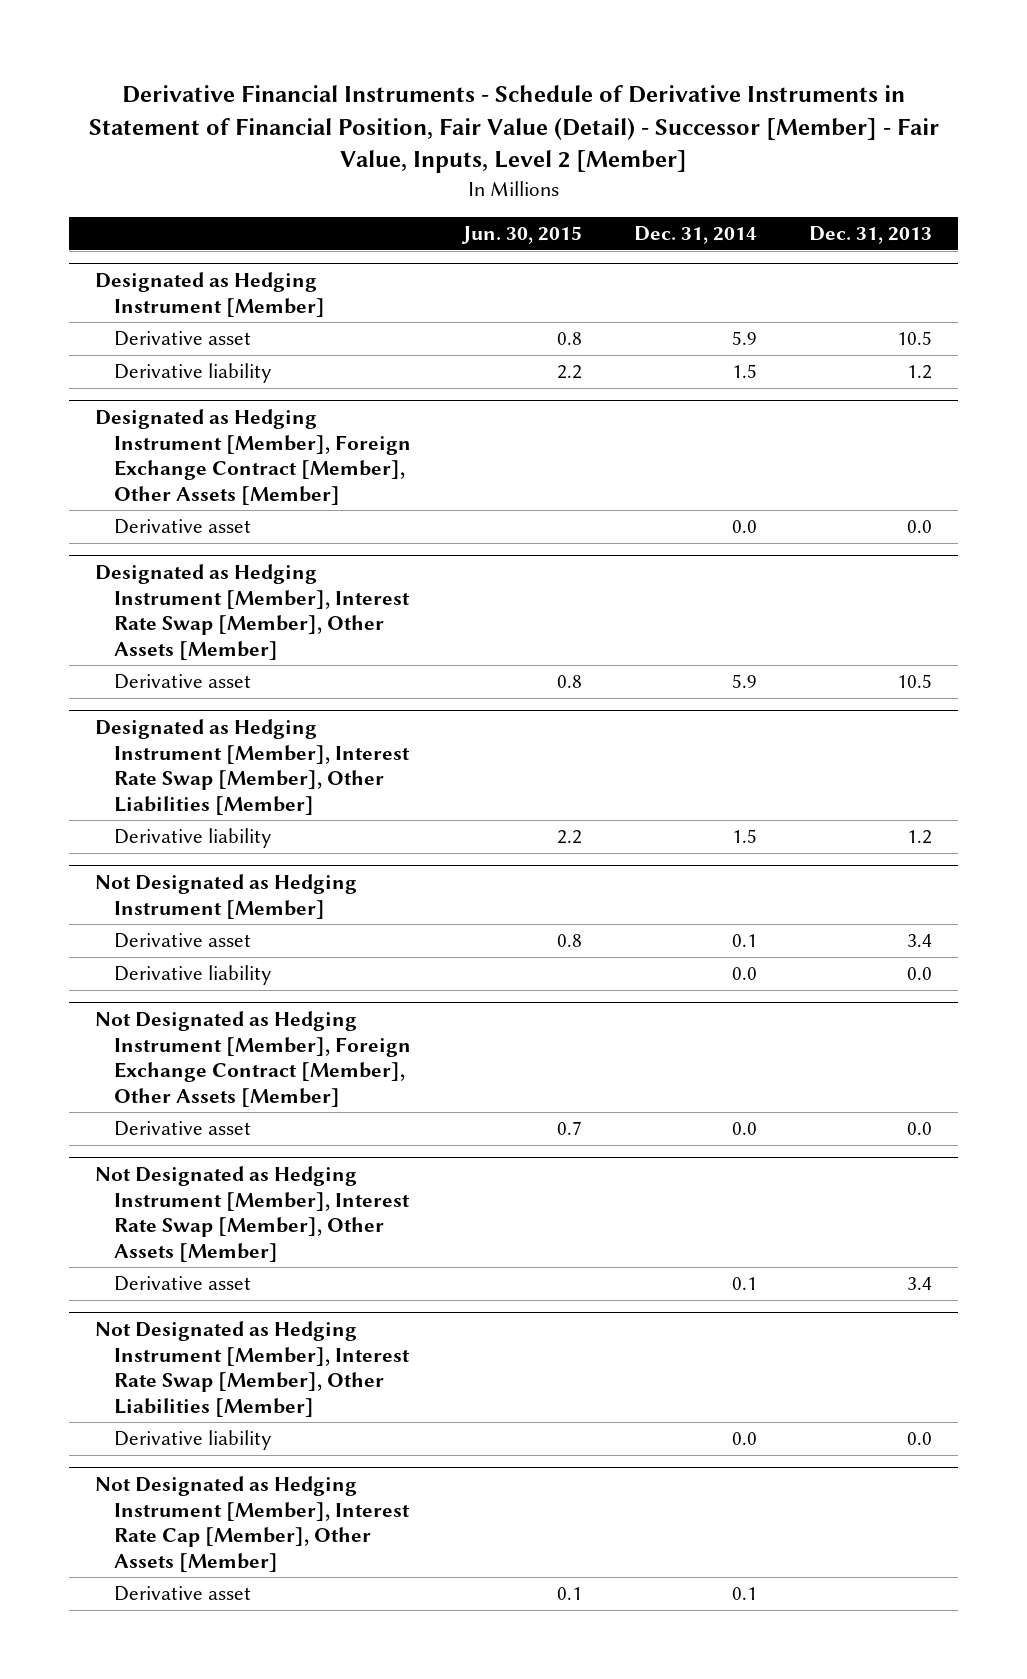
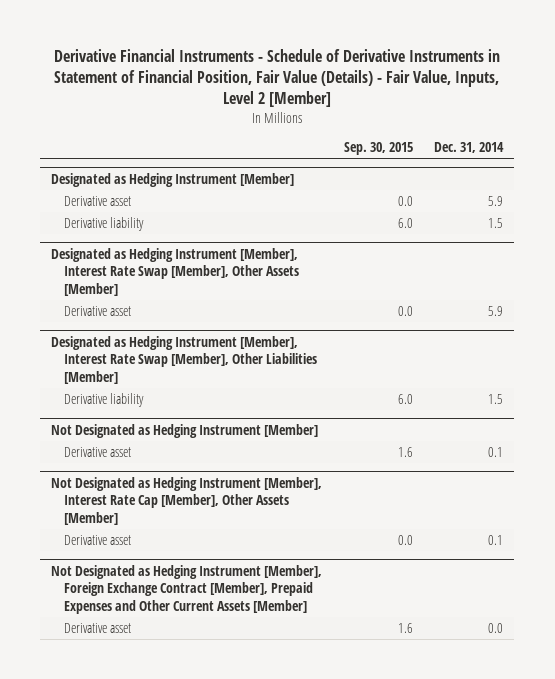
[88,85,939,174] Derivative Financial Instruments - Schedule of Derivative Instruments in Statement of Financial Position, Fair Value (Detail) - Successor [Member] - Fair Value, Inputs, Level 2 [Member] -> [54,48,501,108] Derivative Financial Instruments - Schedule of Derivative Instruments in Statement of Financial Position, Fair Value (Details) - Fair Value, Inputs, Level 2 [Member]
[460,226,582,245] Jun. 30, 2015 -> none
[808,226,932,245] Dec. 31, 2013 -> none
none -> [343,142,413,156] Sep. 30, 2015
[95,409,411,505] Designated as Hedging Instrument [Member], Foreign Exchange Contract [Member], Other Assets [Member] -> none
[113,519,251,535] Derivative asset -> none
[113,965,272,986] Derivative liability -> none
[95,1011,411,1107] Not Designated as Hedging Instrument [Member], Foreign Exchange Contract [Member], Other Assets [Member] -> none
[113,1121,251,1137] Derivative asset -> none
[95,1166,410,1262] Not Designated as Hedging Instrument [Member], Interest Rate Swap [Member], Other Assets [Member] -> none
[113,1276,251,1292] Derivative asset -> none
[95,1321,410,1417] Not Designated as Hedging Instrument [Member], Interest Rate Swap [Member], Other Liabilities [Member] -> none
[113,1430,272,1451] Derivative liability -> none
none -> [51,564,323,614] Not Designated as Hedging Instrument [Member], Foreign Exchange Contract [Member], Prepaid Expenses and Other Current Assets [Member]
none -> [63,622,131,633] Derivative asset

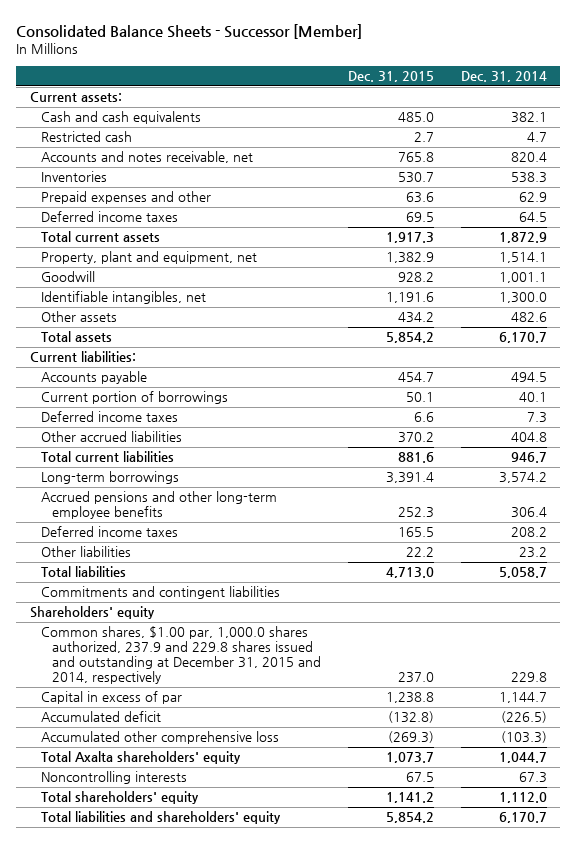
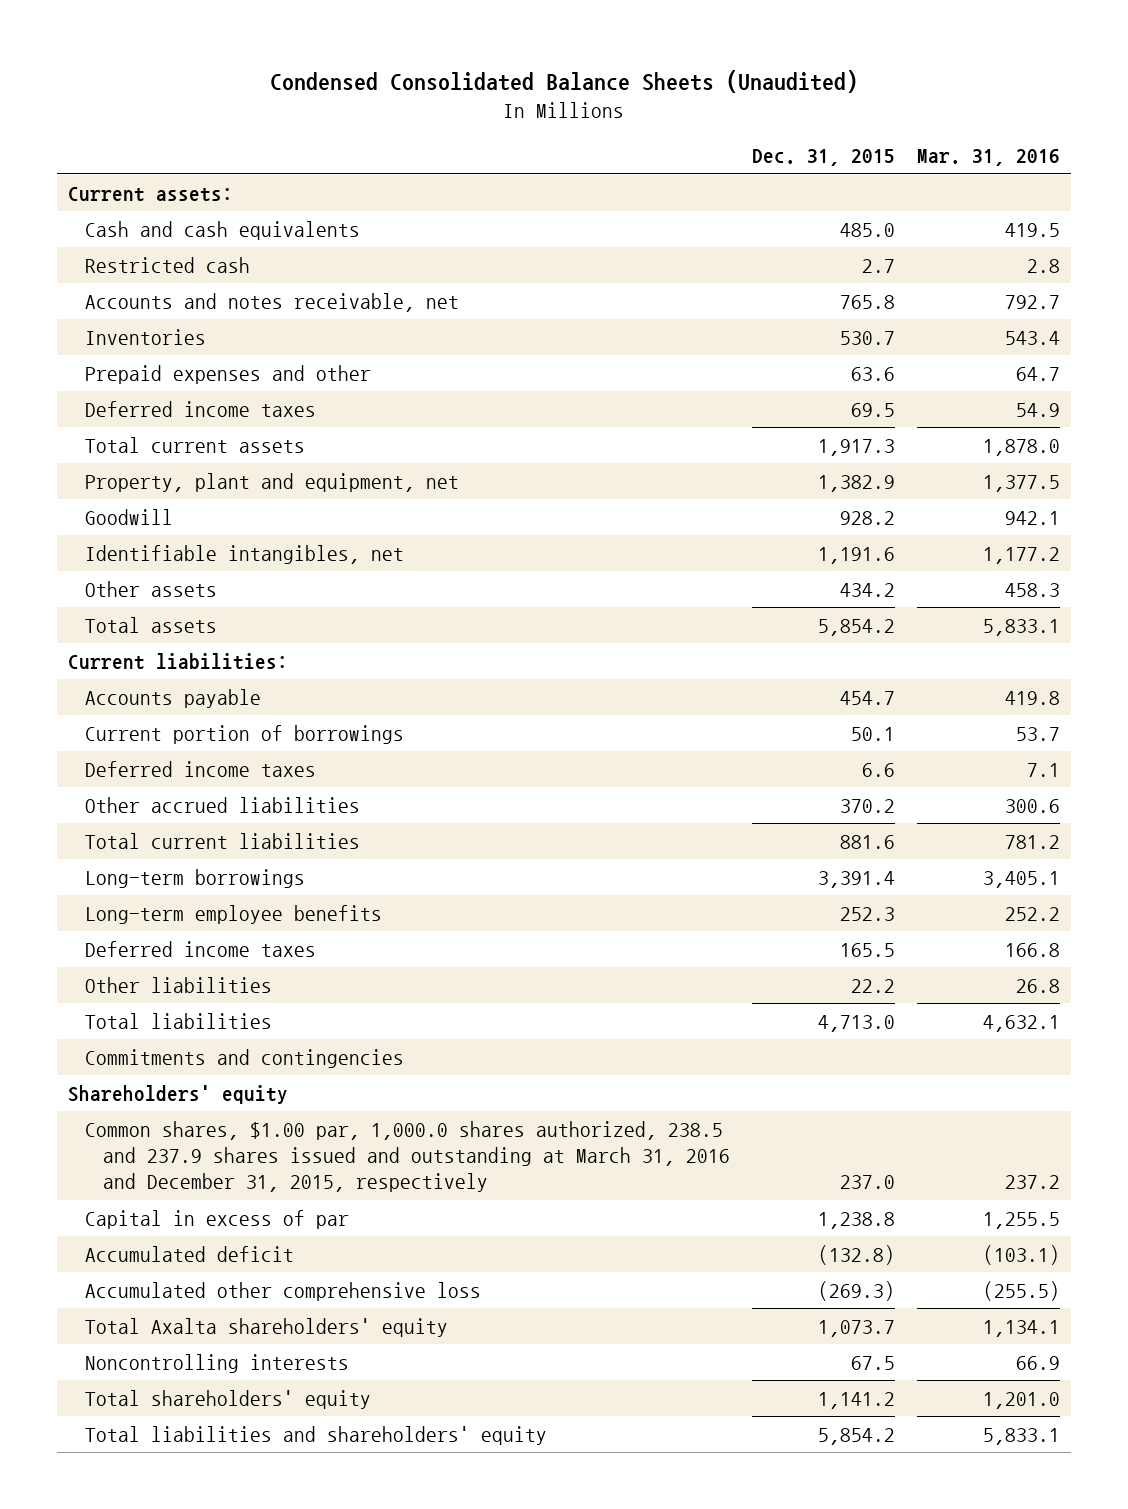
[16,23,363,39] Consolidated Balance Sheets - Successor [Member] -> [270,70,859,94] Condensed Consolidated Balance Sheets (Unaudited)
[460,71,547,83] Dec. 31, 2014 -> none
none -> [917,149,1061,167] Mar. 31, 2016
[40,491,277,520] Accrued pensions and other long-term employee benefits -> [85,904,383,924] Long-term employee benefits
[40,586,280,600] Commitments and contingent liabilities -> [85,1048,405,1068] Commitments and contingencies
[40,626,322,685] Common shares, $1.00 par, 1,000.0 shares authorized, 237.9 and 229.8 shares issued and outstanding at December 31, 2015 and 2014, respectively -> [85,1120,730,1193] Common shares, $1.00 par, 1,000.0 shares authorized, 238.5 and 237.9 shares issued and outstanding at March 31, 2016 and December 31, 2015, respectively

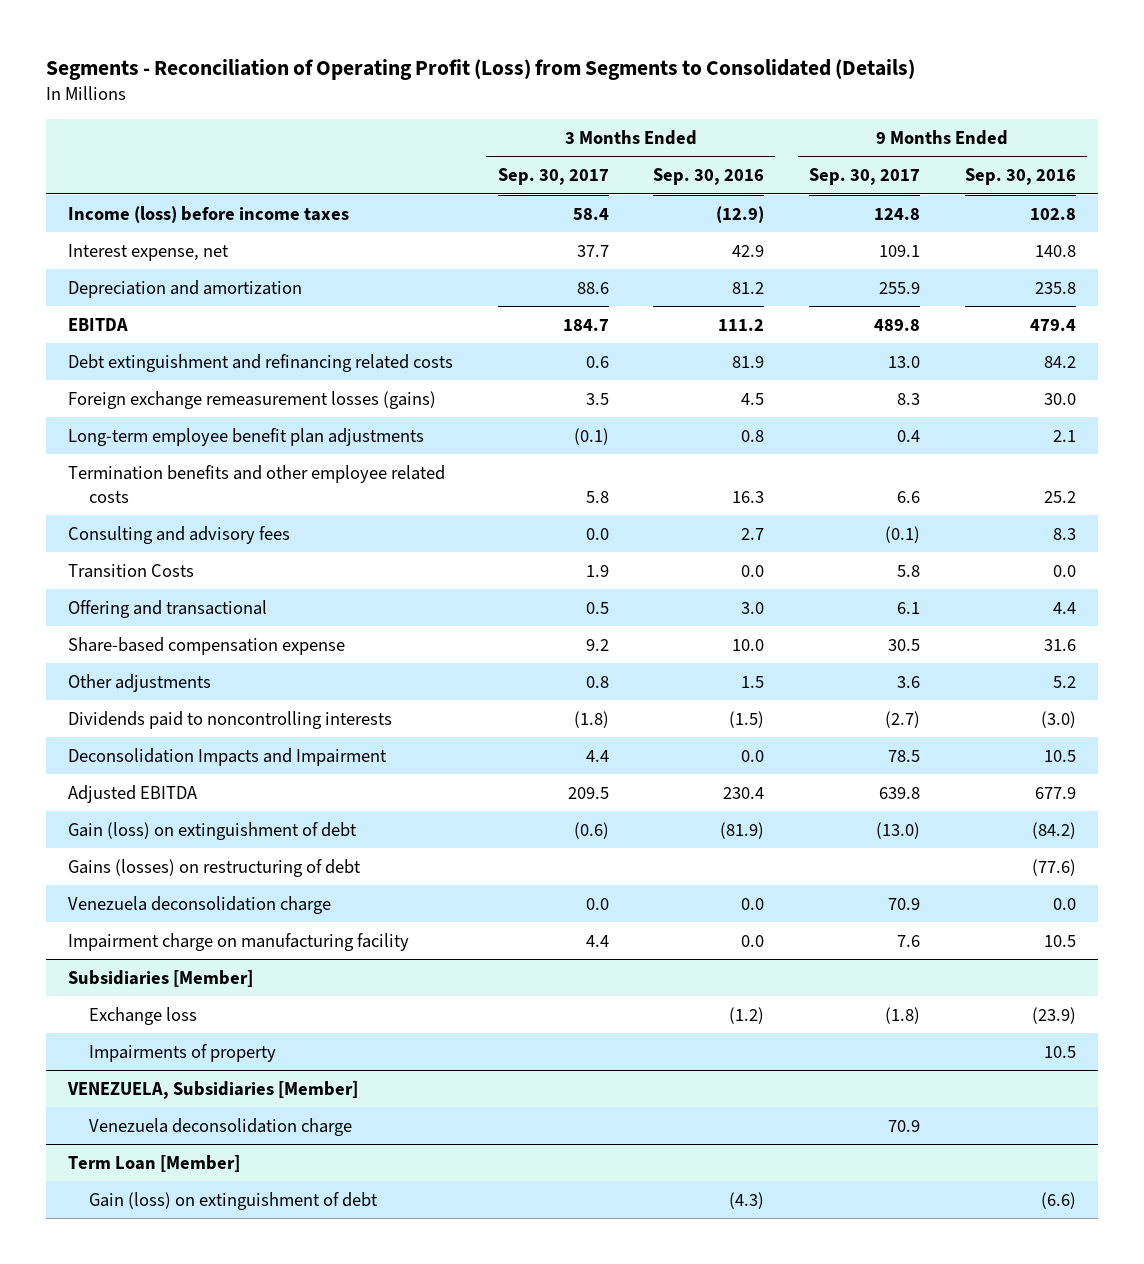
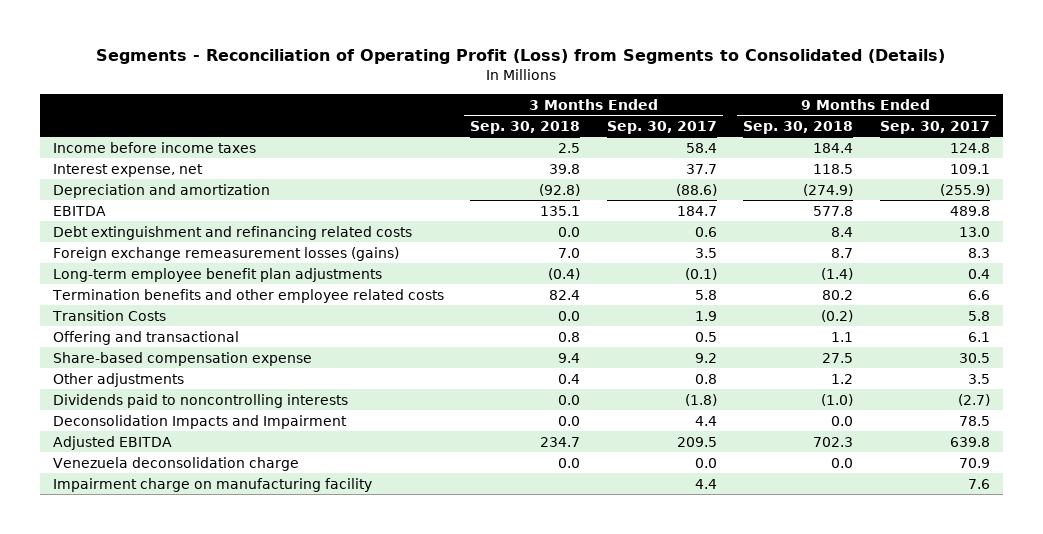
[653,168,765,186] Sep. 30, 2016 -> none
[964,168,1076,186] Sep. 30, 2016 -> none
none -> [470,120,581,134] Sep. 30, 2018
none -> [743,120,854,134] Sep. 30, 2018
[67,205,349,223] Income (loss) before income taxes -> [52,141,256,153] Income before income taxes
[576,281,609,294] 88.6 -> [675,183,717,196] (88.6)
[878,281,920,294] 255.9 -> [939,183,990,196] (255.9)
[67,525,290,544] Consulting and advisory fees -> none
[896,675,920,688] 3.6 -> [967,373,990,384] 3.5
[67,821,357,840] Gain (loss) on extinguishment of debt -> none
[67,858,361,877] Gains (losses) on restructuring of debt -> none
[67,969,253,987] Subsidiaries [Member] -> none
[88,1006,197,1025] Exchange loss -> none
[88,1043,276,1062] Impairments of property -> none
[66,1080,358,1099] VENEZUELA, Subsidiaries [Member] -> none
[88,1117,352,1136] Venezuela deconsolidation charge -> none
[67,1154,240,1172] Term Loan [Member] -> none
[88,1191,378,1210] Gain (loss) on extinguishment of debt -> none

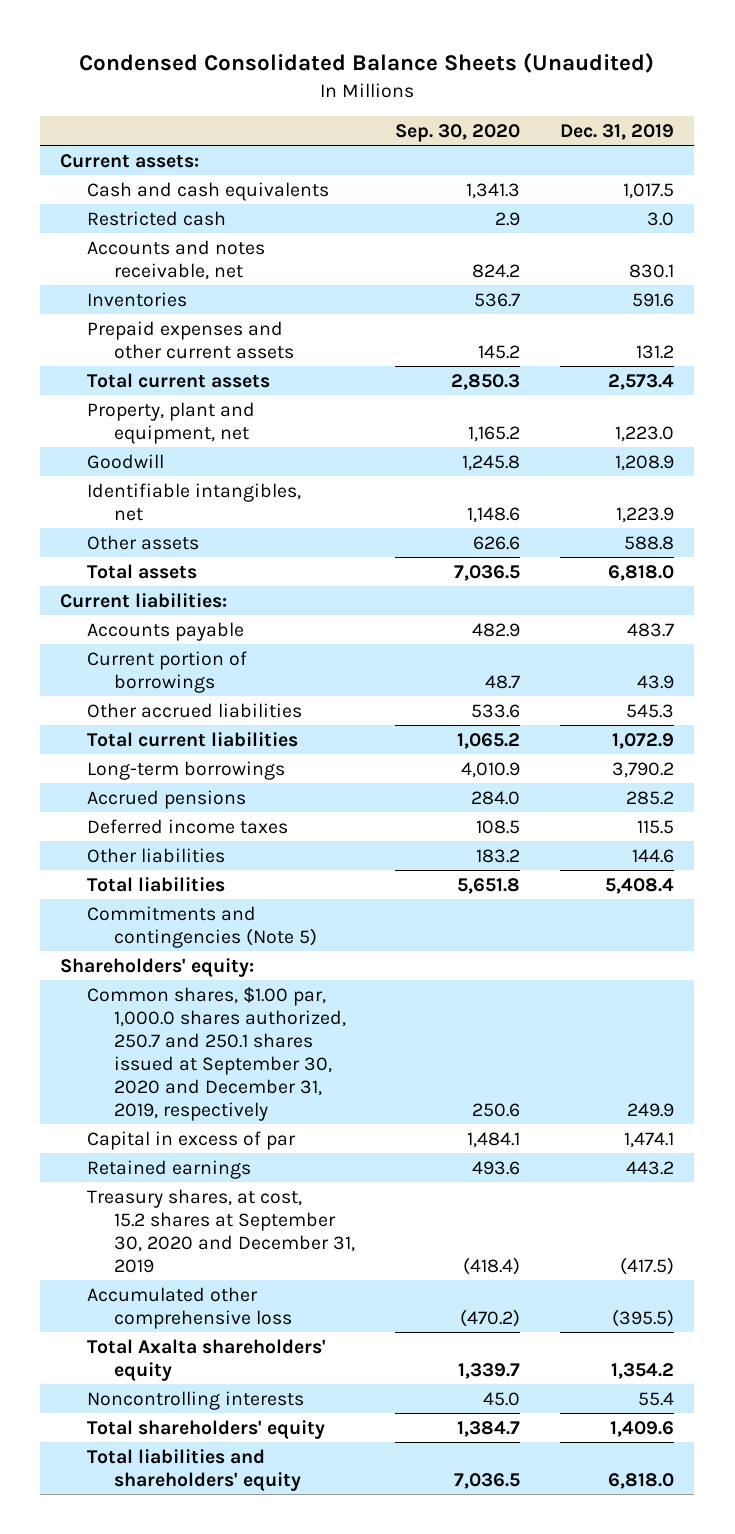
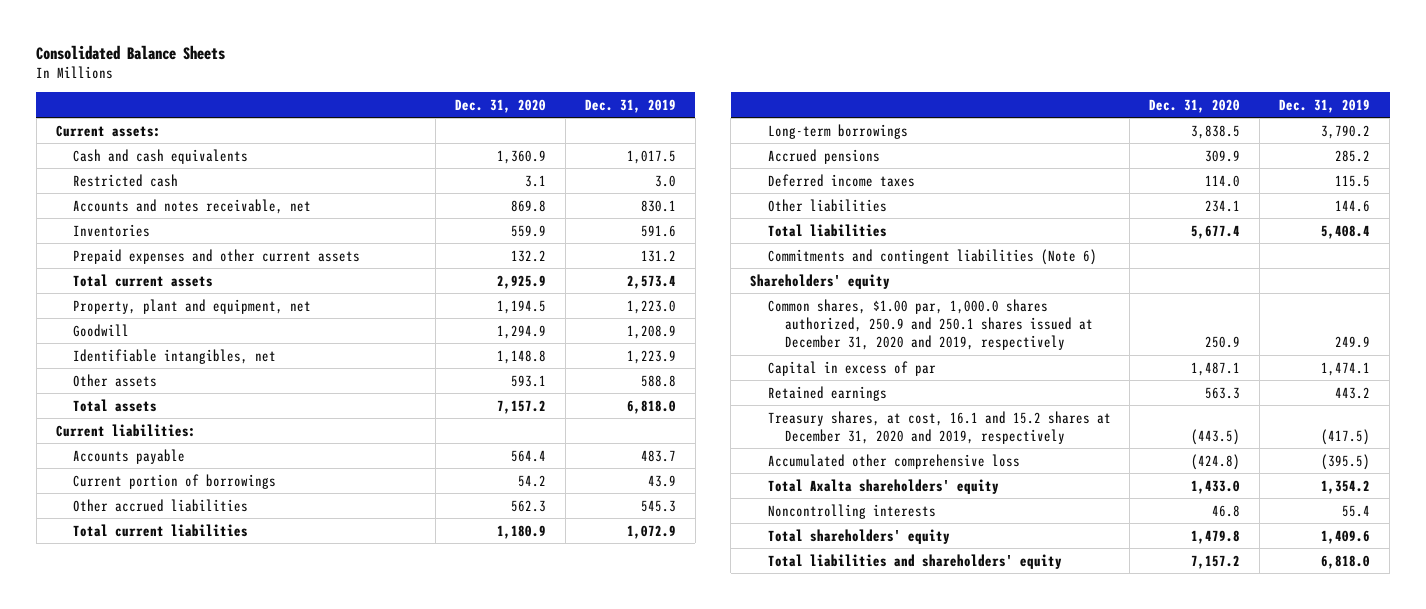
[79,53,655,74] Condensed Consolidated Balance Sheets (Unaudited) -> [36,44,226,60] Consolidated Balance Sheets
[395,123,521,142] Sep. 30, 2020 -> none
none -> [454,98,546,113] Dec. 31, 2020
[87,905,318,948] Commitments and contingencies (Note 5) -> [767,248,1097,265] Commitments and contingent liabilities (Note 6)
[60,957,255,977] Shareholders' equity: -> [750,273,891,289] Shareholders' equity
[87,986,347,1121] Common shares, $1.00 par, 1,000.0 shares authorized, 250.7 and 250.1 shares issued at September 30, 2020 and December 31, 2019, respectively -> [767,298,1093,351] Common shares, $1.00 par, 1,000.0 shares authorized, 250.9 and 250.1 shares issued at December 31, 2020 and 2019, respectively
[87,1188,356,1273] Treasury shares, at cost, 15.2 shares at September 30, 2020 and December 31, 2019 -> [767,410,1111,444] Treasury shares, at cost, 16.1 and 15.2 shares at December 31, 2020 and 2019, respectively

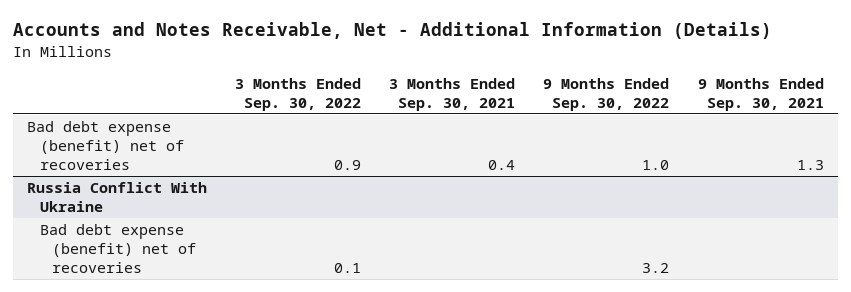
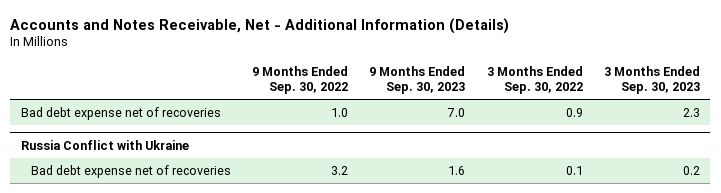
[389,77,516,111] 3 Months Ended Sep. 30, 2021 -> none
[697,77,824,111] 9 Months Ended Sep. 30, 2021 -> none
none -> [369,65,466,95] 9 Months Ended Sep. 30, 2023
none -> [603,65,700,95] 3 Months Ended Sep. 30, 2023
[27,121,184,170] Bad debt expense (benefit) net of recoveries -> [21,106,222,120] Bad debt expense net of recoveries
[27,182,208,212] Russia Conflict With Ukraine -> [21,139,190,150] Russia Conflict with Ukraine
[39,224,197,273] Bad debt expense (benefit) net of recoveries -> [30,164,231,178] Bad debt expense net of recoveries

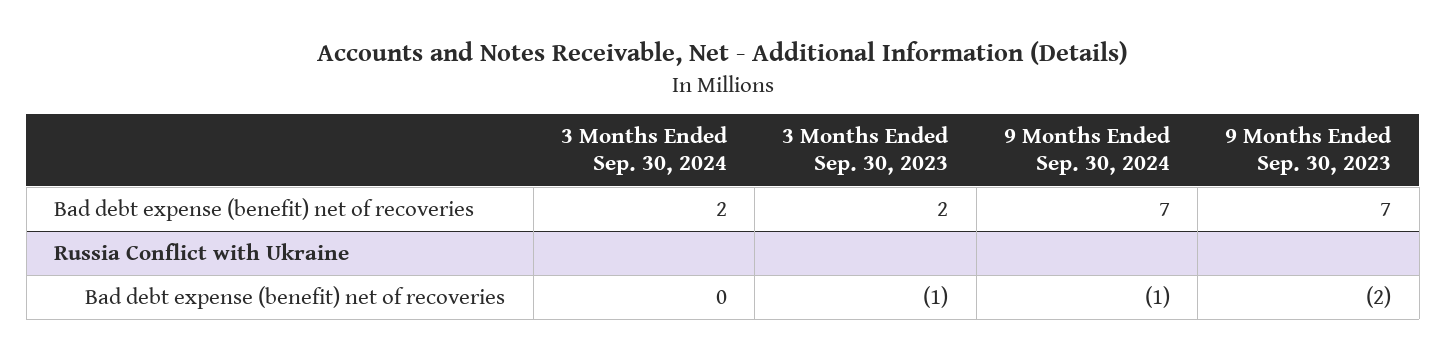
[251,65,348,95] 9 Months Ended Sep. 30, 2022 -> none
[486,65,583,95] 3 Months Ended Sep. 30, 2022 -> none
none -> [560,126,728,176] 3 Months Ended Sep. 30, 2024
none -> [1003,126,1171,176] 9 Months Ended Sep. 30, 2024
[21,106,222,120] Bad debt expense net of recoveries -> [54,198,475,222] Bad debt expense (benefit) net of recoveries
[447,107,466,117] 7.0 -> [1380,203,1392,217] 7
[682,107,700,117] 2.3 -> [937,202,949,217] 2
[30,164,231,178] Bad debt expense net of recoveries -> [85,286,506,310] Bad debt expense (benefit) net of recoveries
[448,165,466,175] 1.6 -> [1366,286,1392,309] (2)
[682,165,700,175] 0.2 -> [923,286,949,309] (1)

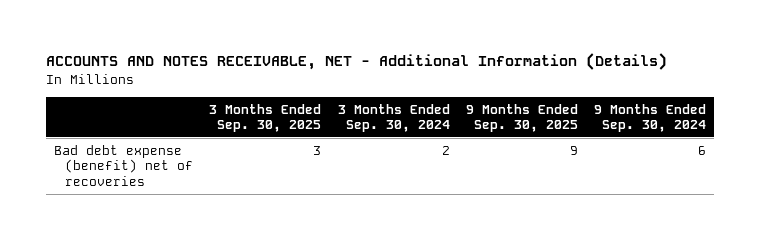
[316,41,1128,67] Accounts and Notes Receivable, Net - Additional Information (Details) -> [45,53,667,71] ACCOUNTS AND NOTES RECEIVABLE, NET - Additional Information (Details)
[782,126,950,176] 3 Months Ended Sep. 30, 2023 -> none
[1225,126,1393,176] 9 Months Ended Sep. 30, 2023 -> none
none -> [209,103,322,133] 3 Months Ended Sep. 30, 2025
none -> [465,103,578,133] 9 Months Ended Sep. 30, 2025
[54,243,350,261] Russia Conflict with Ukraine -> none
[85,286,506,310] Bad debt expense (benefit) net of recoveries -> none
[1158,203,1170,217] 7 -> [697,145,706,155] 6

